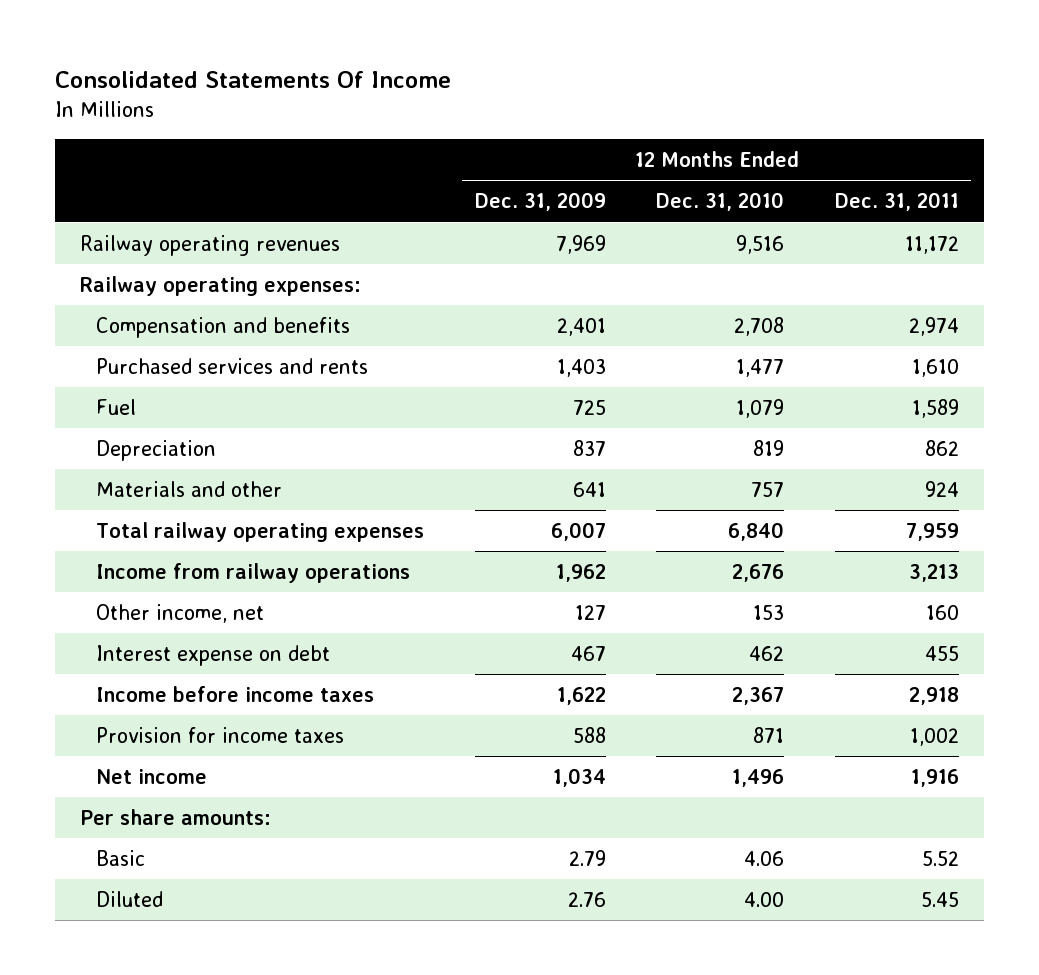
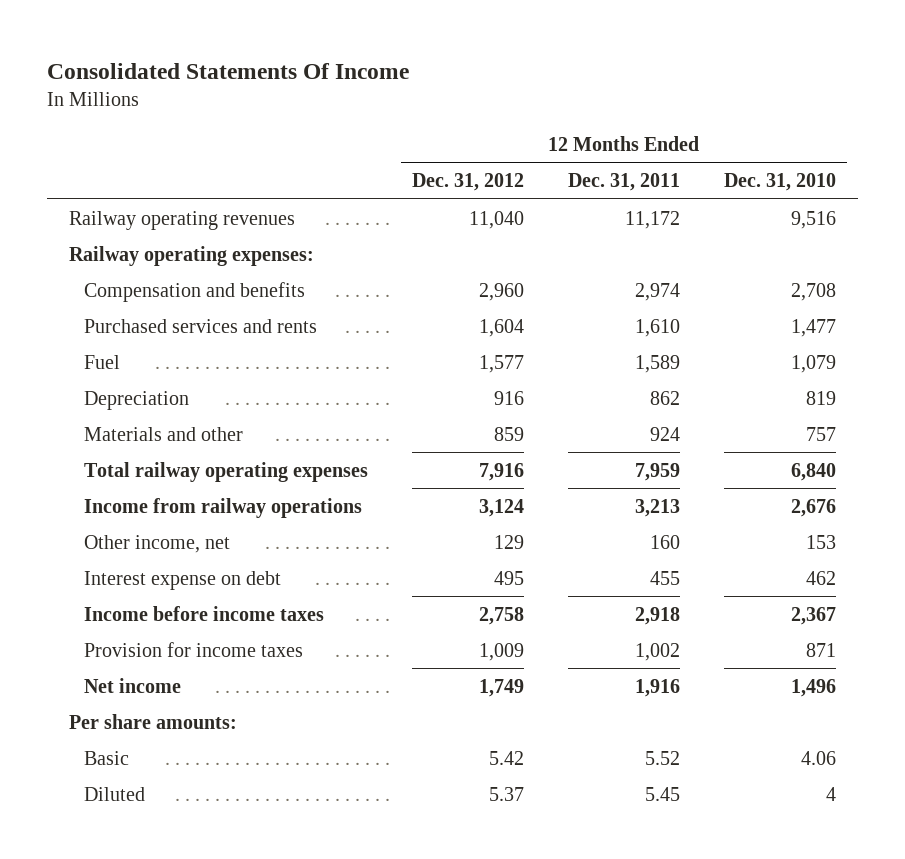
[474,192,606,212] Dec. 31, 2009 -> none
none -> [412,173,525,192] Dec. 31, 2012
[744,891,785,907] 4.00 -> [826,786,837,801] 4

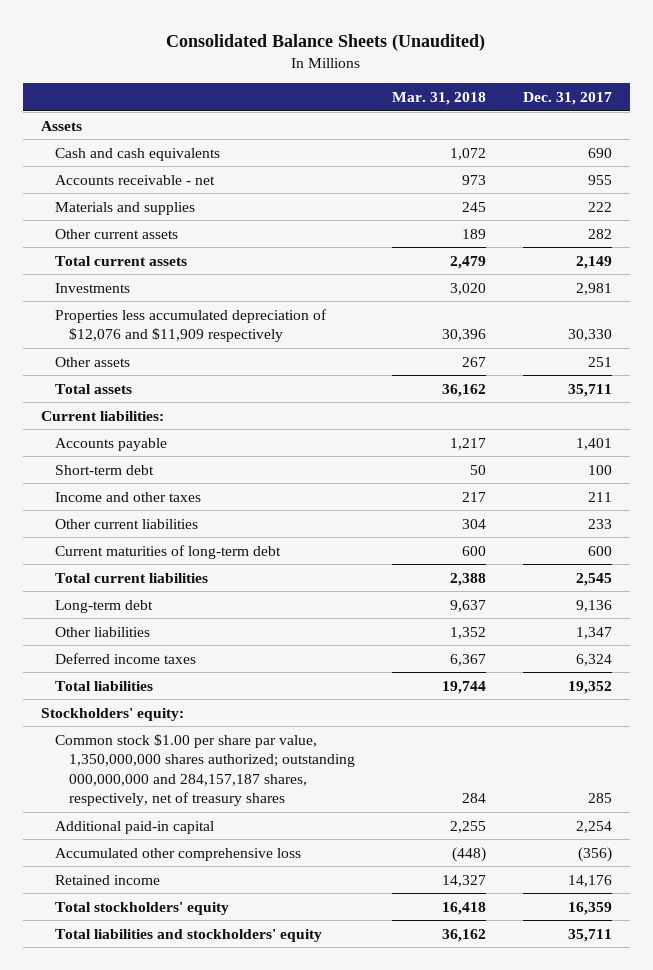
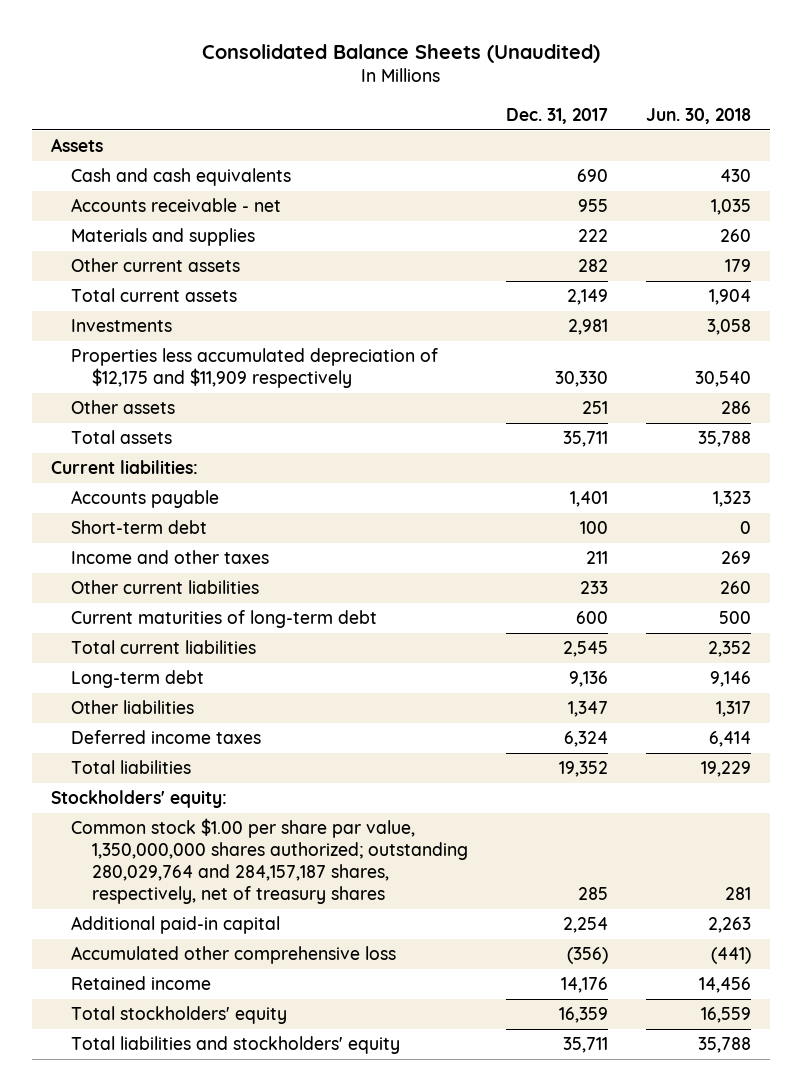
[392,92,487,106] Mar. 31, 2018 -> none
none -> [646,107,752,124] Jun. 30, 2018
[55,308,328,343] Properties less accumulated depreciation of $12,076 and $11,909 respectively -> [71,348,439,389] Properties less accumulated depreciation of $12,175 and $11,909 respectively
[55,733,356,807] Common stock $1.00 per share par value, 1,350,000,000 shares authorized; outstanding 000,000,000 and 284,157,187 shares, respectively, net of treasury shares -> [71,818,468,905] Common stock $1.00 per share par value, 1,350,000,000 shares authorized; outstanding 280,029,764 and 284,157,187 shares, respectively, net of treasury shares

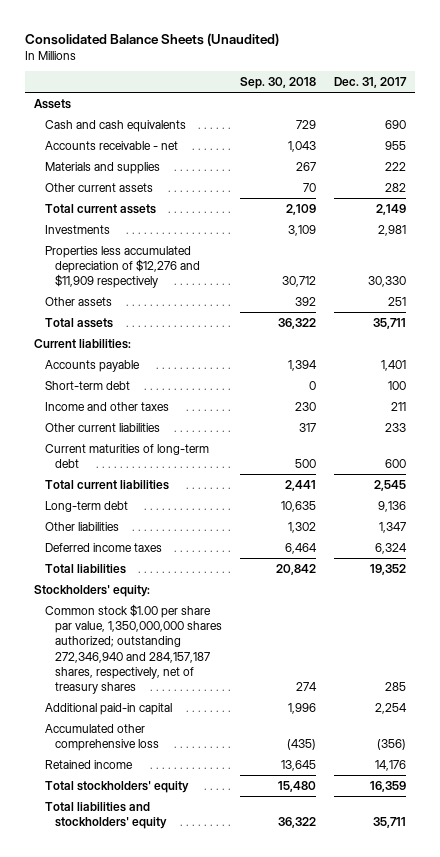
[646,107,752,124] Jun. 30, 2018 -> none
none -> [239,77,316,90] Sep. 30, 2018
[71,348,439,389] Properties less accumulated depreciation of $12,175 and $11,909 respectively -> [44,245,201,289] Properties less accumulated depreciation of $12,276 and $11,909 respectively
[71,818,468,905] Common stock $1.00 per share par value, 1,350,000,000 shares authorized; outstanding 280,029,764 and 284,157,187 shares, respectively, net of treasury shares -> [44,603,223,695] Common stock $1.00 per share par value, 1,350,000,000 shares authorized; outstanding 272,346,940 and 284,157,187 shares, respectively, net of treasury shares

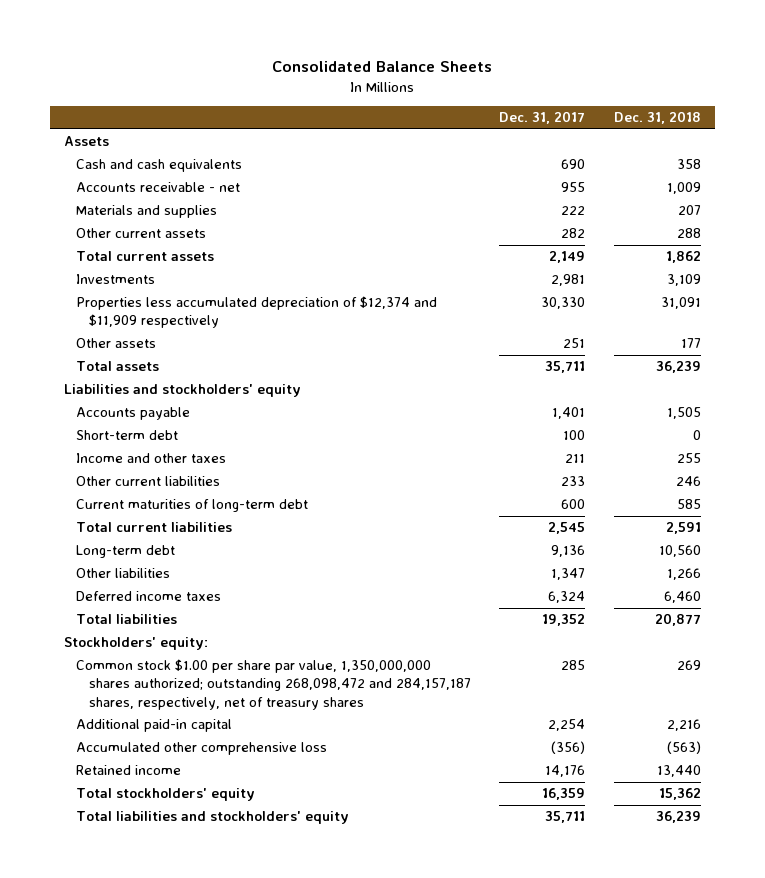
[25,32,280,46] Consolidated Balance Sheets (Unaudited) -> [272,61,493,73] Consolidated Balance Sheets
[239,77,316,90] Sep. 30, 2018 -> none
none -> [613,111,701,125] Dec. 31, 2018
[44,245,201,289] Properties less accumulated depreciation of $12,276 and $11,909 respectively -> [76,296,438,329] Properties less accumulated depreciation of $12,374 and $11,909 respectively
[34,338,132,349] Current liabilities: -> none
none -> [64,384,302,398] Liabilities and stockholders' equity
[44,603,223,695] Common stock $1.00 per share par value, 1,350,000,000 shares authorized; outstanding 272,346,940 and 284,157,187 shares, respectively, net of treasury shares -> [76,659,471,710] Common stock $1.00 per share par value, 1,350,000,000 shares authorized; outstanding 268,098,472 and 284,157,187 shares, respectively, net of treasury shares

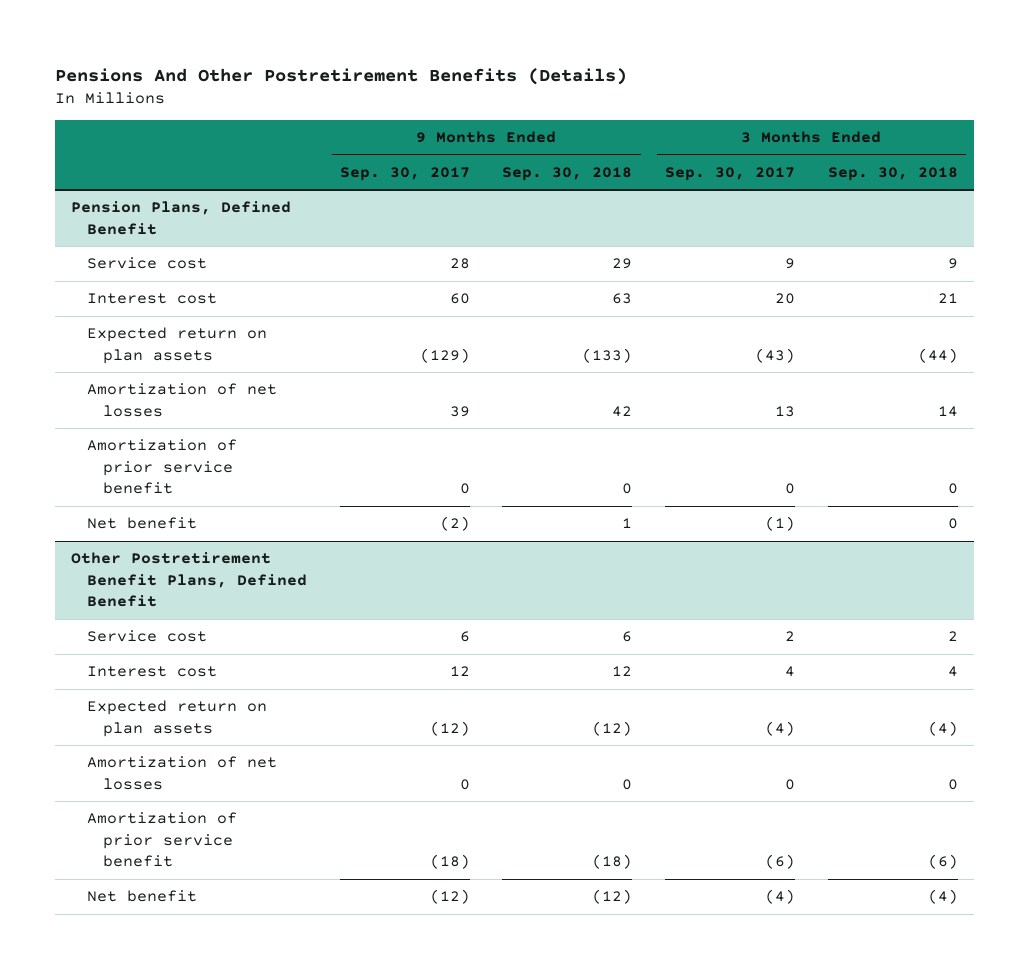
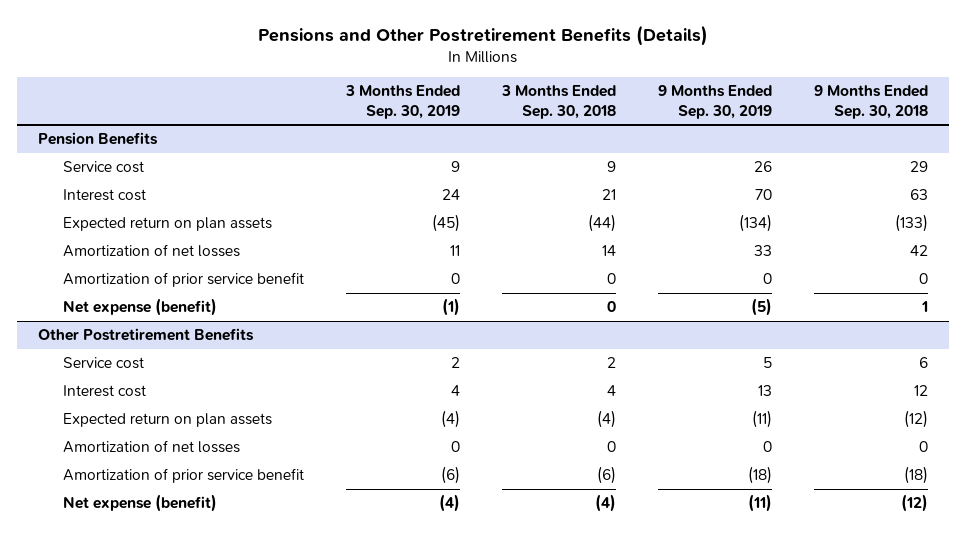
[54,67,627,85] Pensions And Other Postretirement Benefits (Details) -> [258,24,709,46] Pensions and Other Postretirement Benefits (Details)
[339,166,470,181] Sep. 30, 2017 -> none
[665,166,796,181] Sep. 30, 2017 -> none
none -> [344,85,460,119] 3 Months Ended Sep. 30, 2019
none -> [658,85,773,119] 9 Months Ended Sep. 30, 2019
[71,201,292,235] Pension Plans, Defined Benefit -> [37,132,158,146] Pension Benefits
[87,517,198,530] Net benefit -> [62,298,217,317] Net expense (benefit)
[71,552,308,608] Other Postretirement Benefit Plans, Defined Benefit -> [37,328,254,342] Other Postretirement Benefits
[87,890,198,903] Net benefit -> [62,494,217,513] Net expense (benefit)

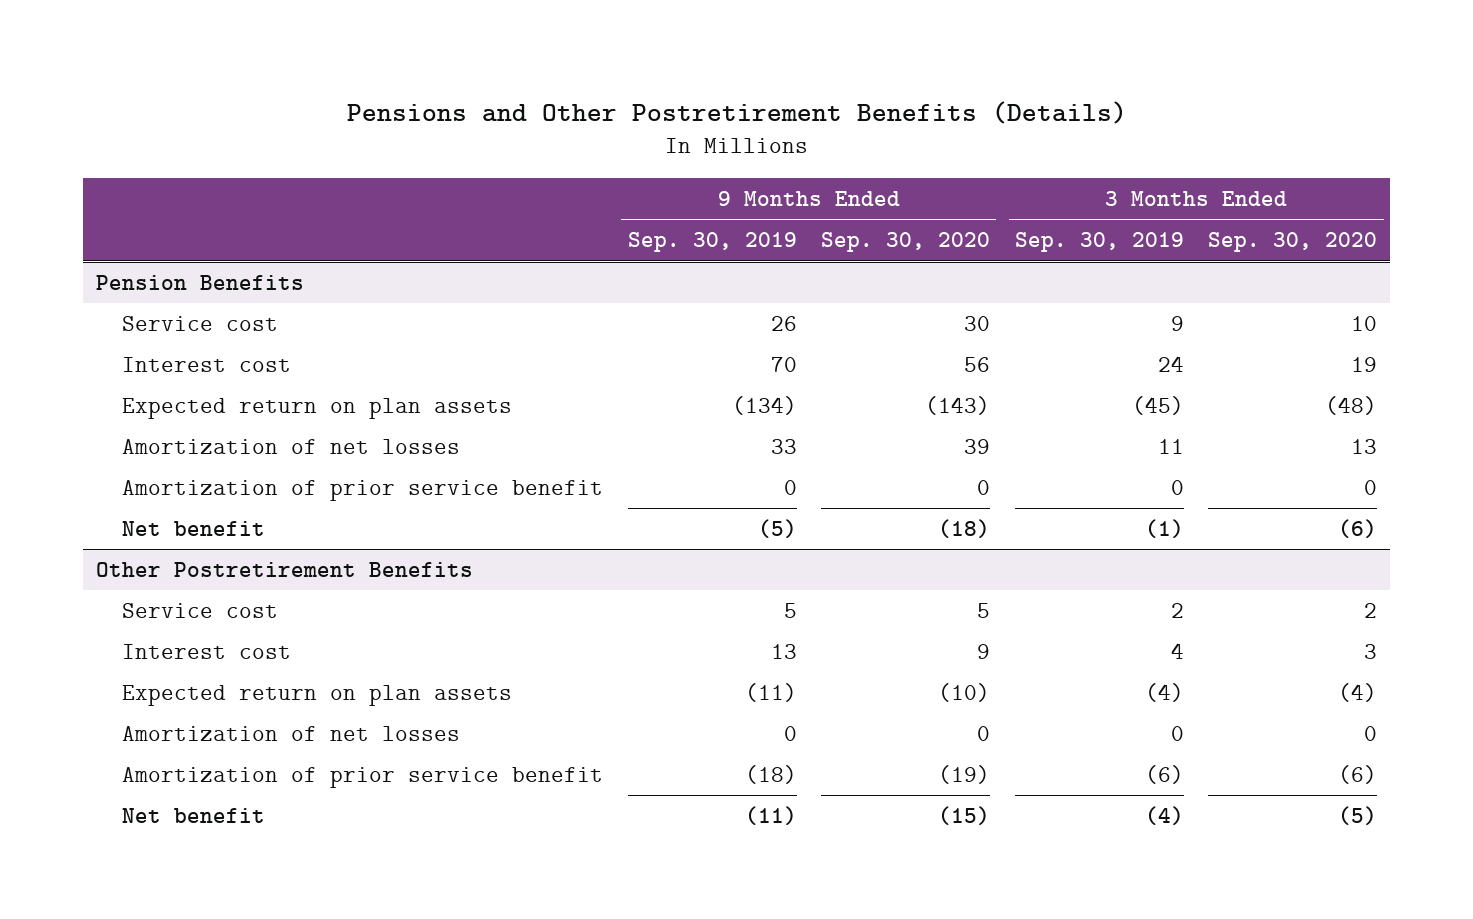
[500,85,616,119] 3 Months Ended Sep. 30, 2018 -> none
[814,85,929,119] 9 Months Ended Sep. 30, 2018 -> none
none -> [821,232,991,253] Sep. 30, 2020
none -> [1208,232,1378,253] Sep. 30, 2020
[62,298,217,317] Net expense (benefit) -> [121,521,265,537] Net benefit
[62,494,217,513] Net expense (benefit) -> [121,808,265,824] Net benefit

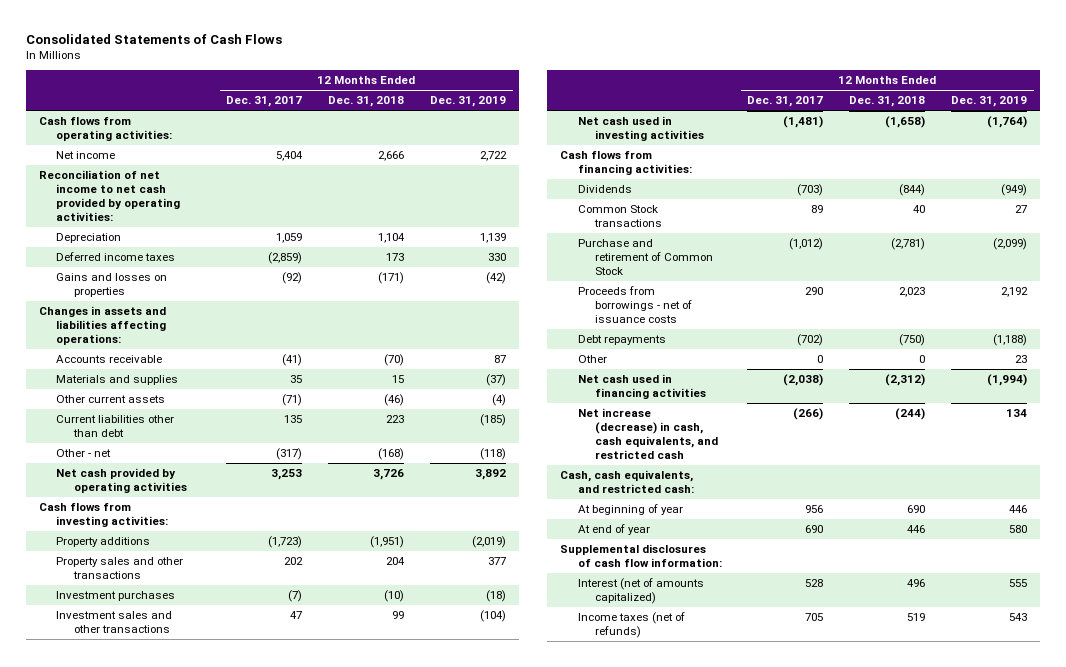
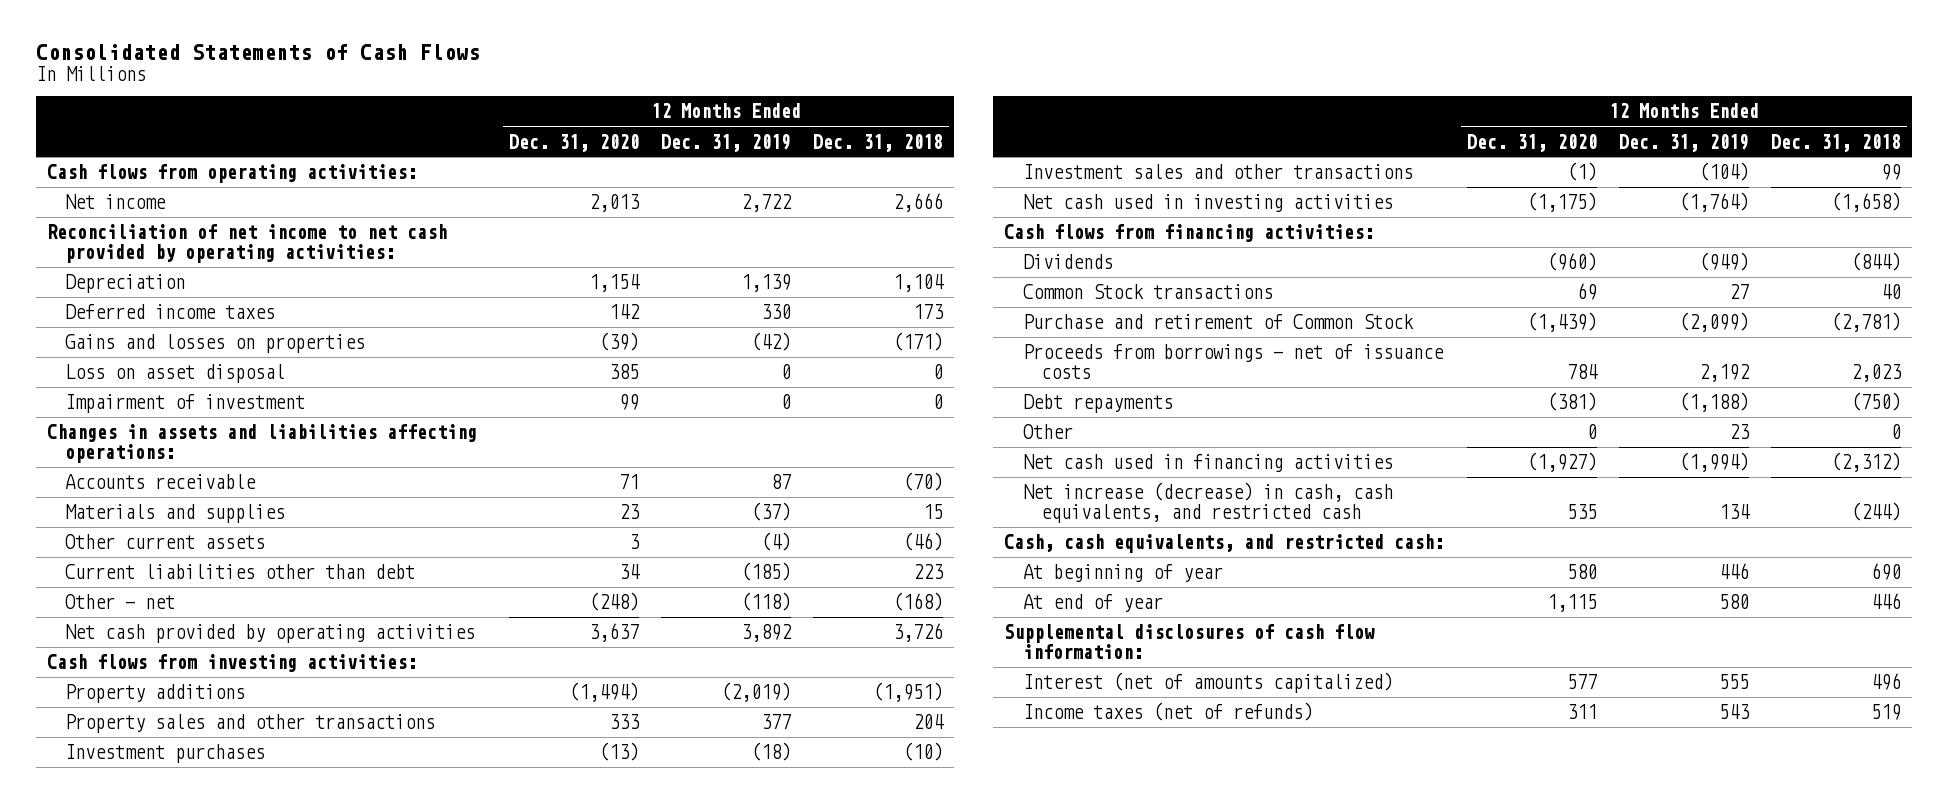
[226,96,303,108] Dec. 31, 2017 -> none
none -> [508,133,639,152] Dec. 31, 2020
none -> [65,364,286,384] Loss on asset disposal
none -> [65,394,306,414] Impairment of investment

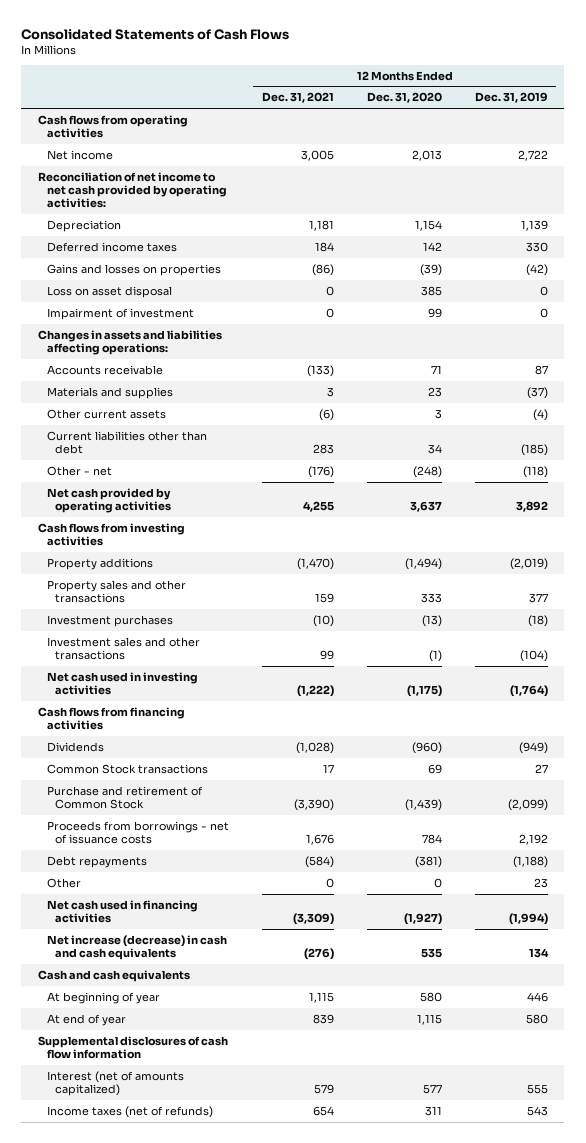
[813,133,944,152] Dec. 31, 2018 -> none
none -> [261,92,334,104] Dec. 31, 2021
[46,164,417,184] Cash flows from operating activities: -> [38,114,189,138] Cash flows from operating activities
[46,654,417,673] Cash flows from investing activities: -> [38,522,186,546] Cash flows from investing activities
[1004,224,1375,243] Cash flows from financing activities: -> [38,706,186,730] Cash flows from financing activities
[1022,482,1393,524] Net increase (decrease) in cash, cash equivalents, and restricted cash -> [46,934,227,960] Net increase (decrease) in cash and cash equivalents
[1004,534,1445,554] Cash, cash equivalents, and restricted cash: -> [38,969,191,982] Cash and cash equivalents
[1004,624,1376,660] Supplemental disclosures of cash flow information: -> [38,1035,229,1059] Supplemental disclosures of cash flow information

